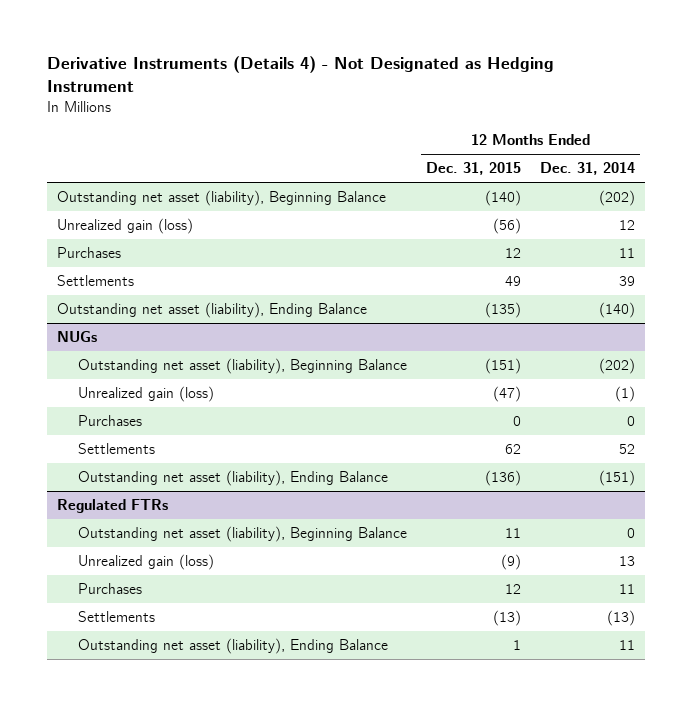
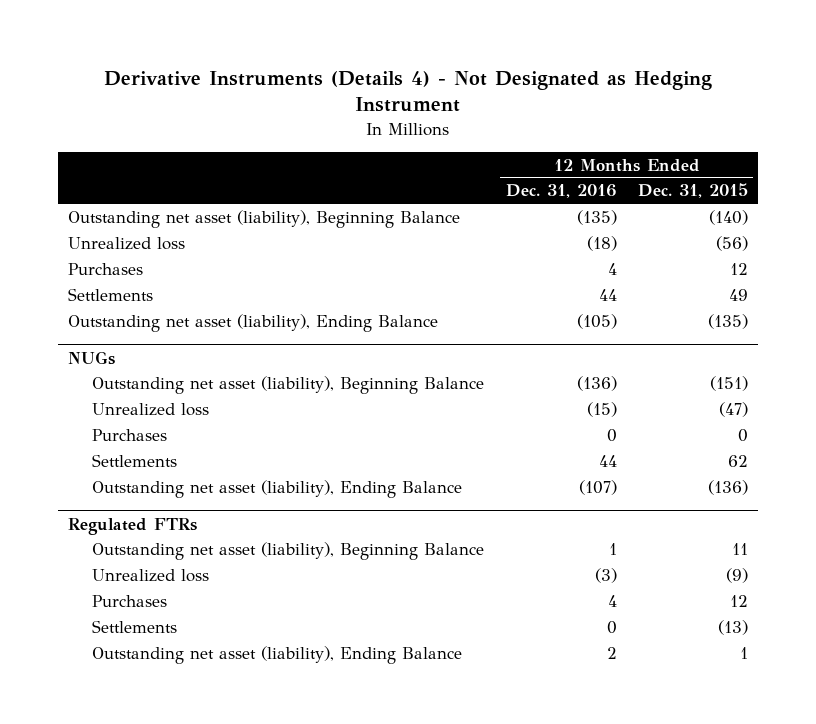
[540,162,636,176] Dec. 31, 2014 -> none
none -> [505,184,617,199] Dec. 31, 2016
[56,218,193,235] Unrealized gain (loss) -> [68,236,186,250] Unrealized loss
[77,386,214,403] Unrealized gain (loss) -> [92,402,210,416] Unrealized loss
[77,554,214,571] Unrealized gain (loss) -> [92,568,210,582] Unrealized loss

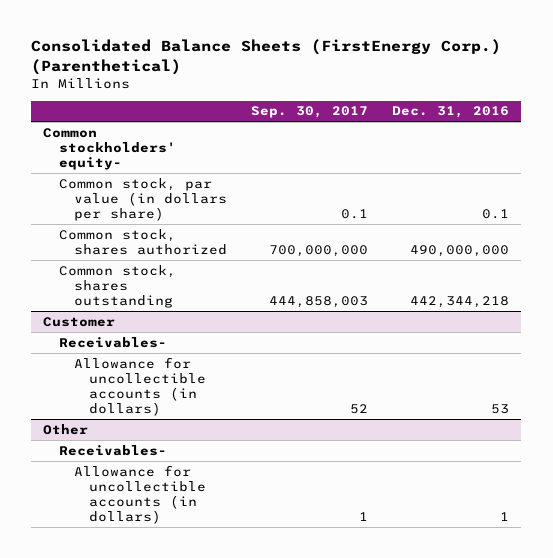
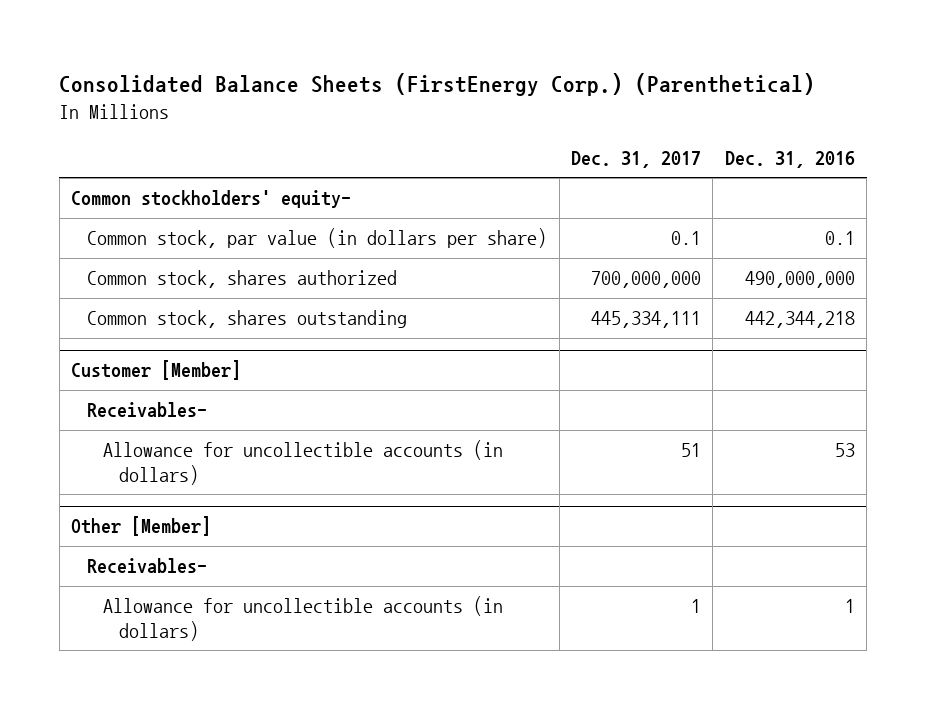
[250,106,368,119] Sep. 30, 2017 -> none
none -> [570,151,701,169] Dec. 31, 2017
[43,316,116,327] Customer -> [71,360,242,381] Customer [Member]
[43,423,89,435] Other -> [71,516,212,537] Other [Member]

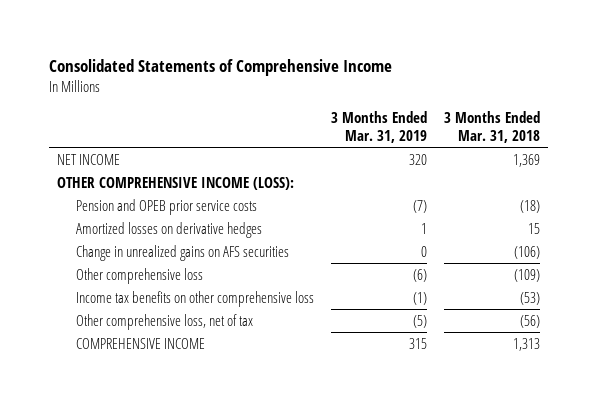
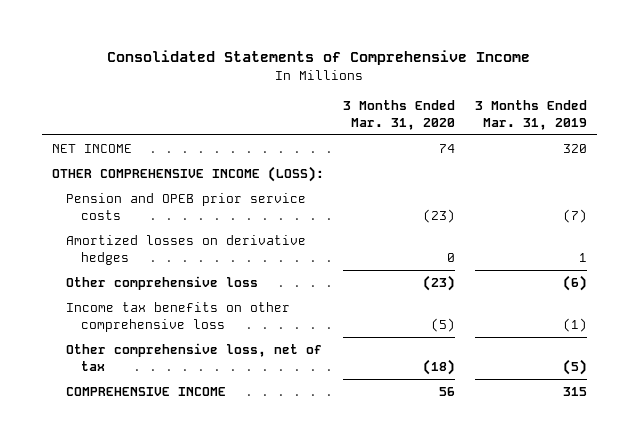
[443,111,540,144] 3 Months Ended Mar. 31, 2018 -> none
none -> [343,100,456,130] 3 Months Ended Mar. 31, 2020
[76,244,290,261] Change in unrealized gains on AFS securities -> none

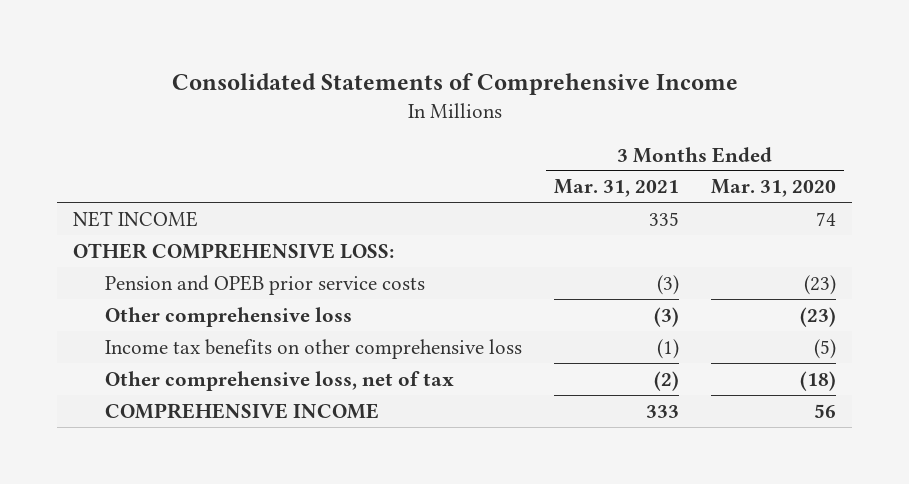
[475,100,588,130] 3 Months Ended Mar. 31, 2019 -> none
none -> [554,179,680,198] Mar. 31, 2021
[51,166,324,183] OTHER COMPREHENSIVE INCOME (LOSS): -> [72,242,394,259] OTHER COMPREHENSIVE LOSS:
[66,235,307,265] Amortized losses on derivative hedges -> none

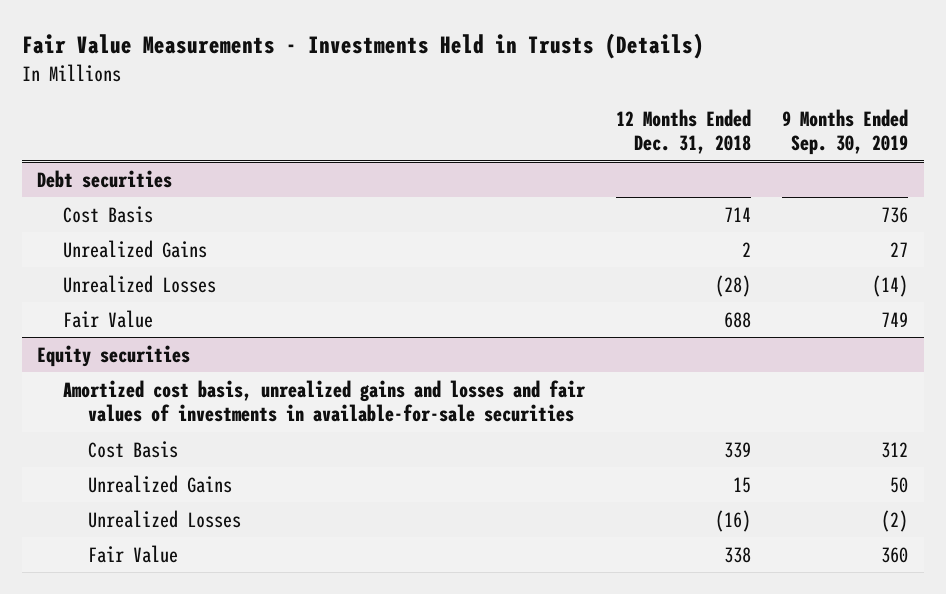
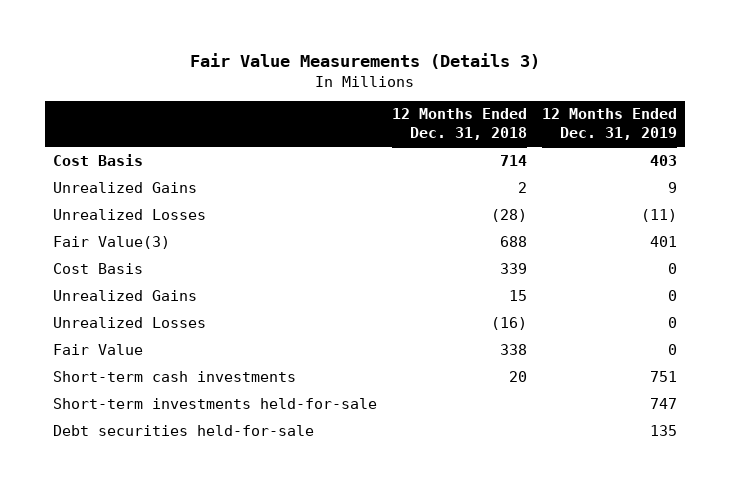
[21,33,704,60] Fair Value Measurements - Investments Held in Trusts (Details) -> [189,53,540,70] Fair Value Measurements (Details 3)
[782,109,909,156] 9 Months Ended Sep. 30, 2019 -> none
none -> [542,108,678,140] 12 Months Ended Dec. 31, 2019
[37,169,173,188] Debt securities -> none
[37,344,191,367] Equity securities -> none
[62,379,586,423] Amortized cost basis, unrealized gains and losses and fair values of investments in available-for-sale securities -> none
[62,309,153,328] Fair Value -> [52,235,170,249] Fair Value(3)
none -> [52,370,296,382] Short-term cash investments
none -> [52,397,377,409] Short-term investments held-for-sale
none -> [52,424,314,436] Debt securities held-for-sale

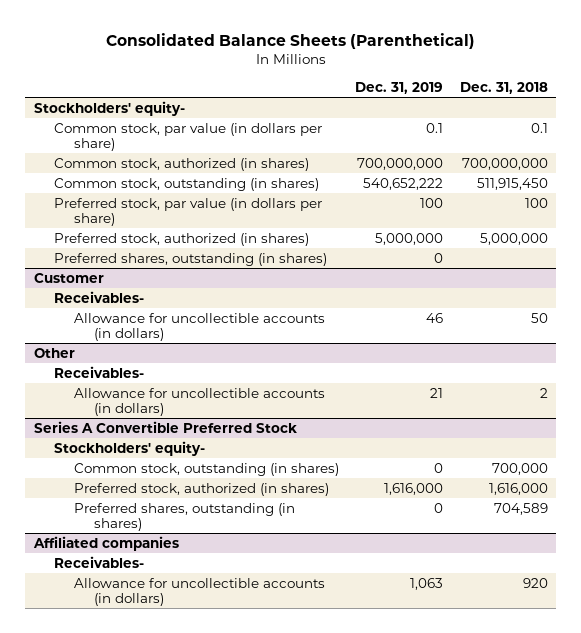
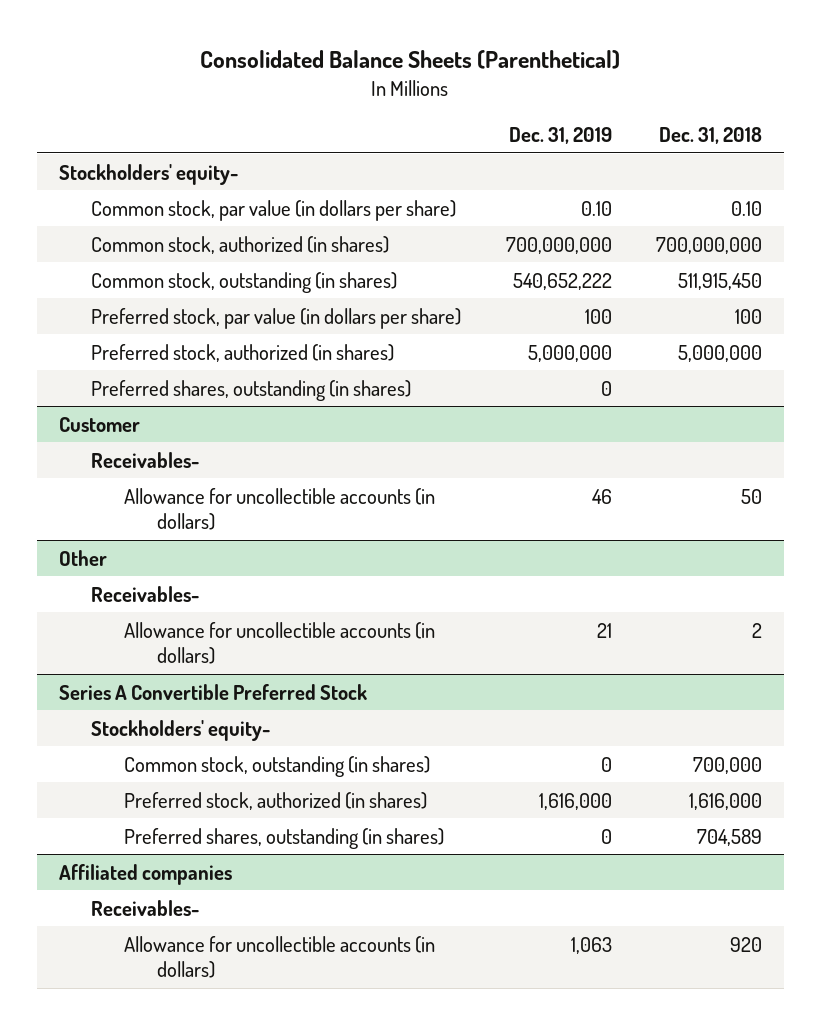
[426,122,444,133] 0.1 -> [580,200,612,216] 0.10
[530,122,548,133] 0.1 -> [730,200,762,216] 0.10

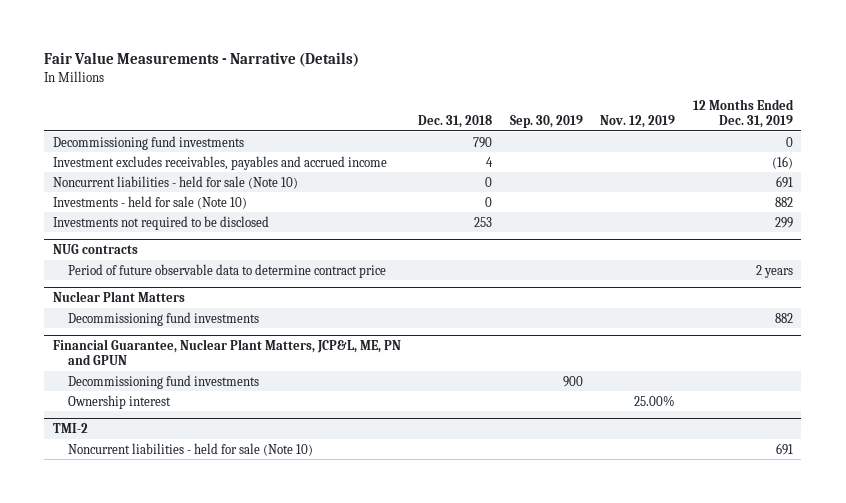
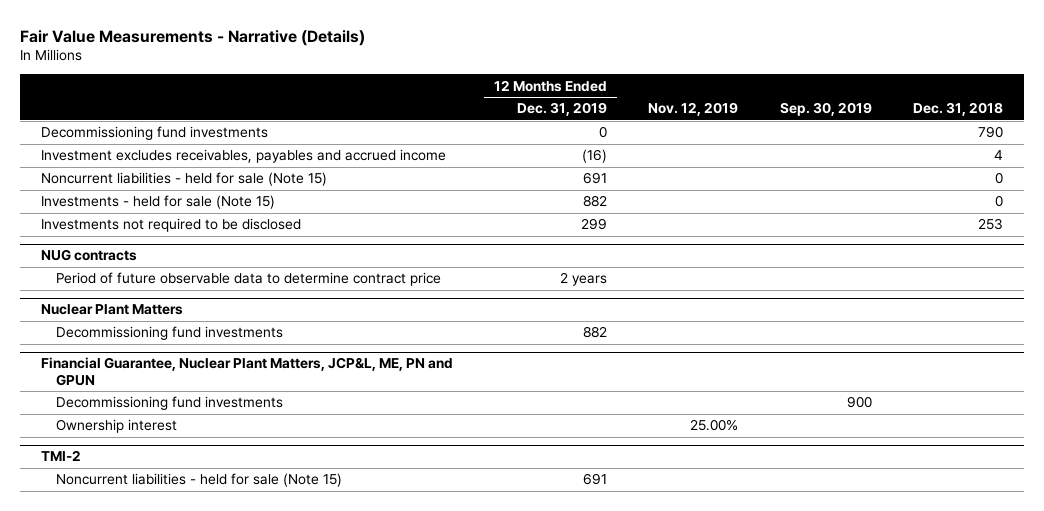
[52,175,298,189] Noncurrent liabilities - held for sale (Note 10) -> [40,172,327,187] Noncurrent liabilities - held for sale (Note 15)
[52,195,247,209] Investments - held for sale (Note 10) -> [40,195,275,210] Investments - held for sale (Note 15)
[67,442,313,456] Noncurrent liabilities - held for sale (Note 10) -> [55,473,342,488] Noncurrent liabilities - held for sale (Note 15)

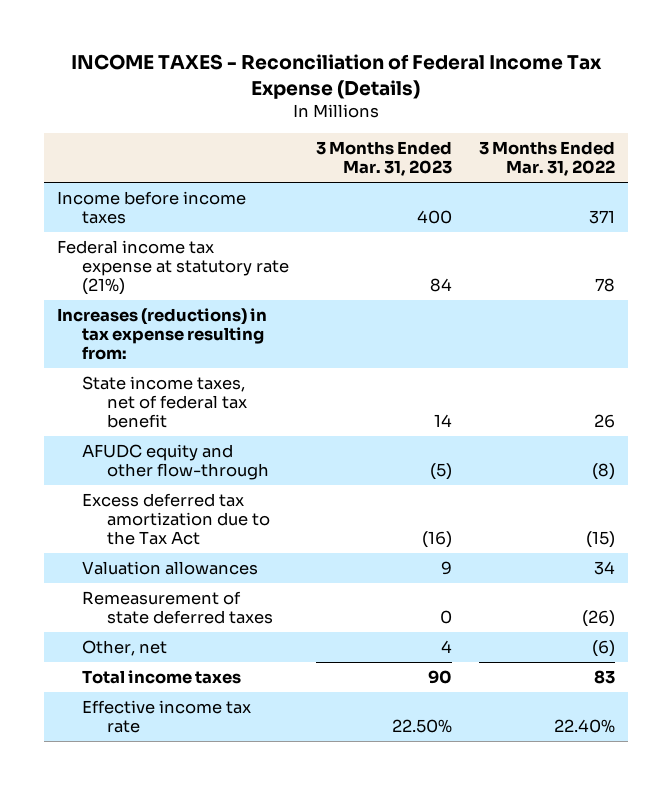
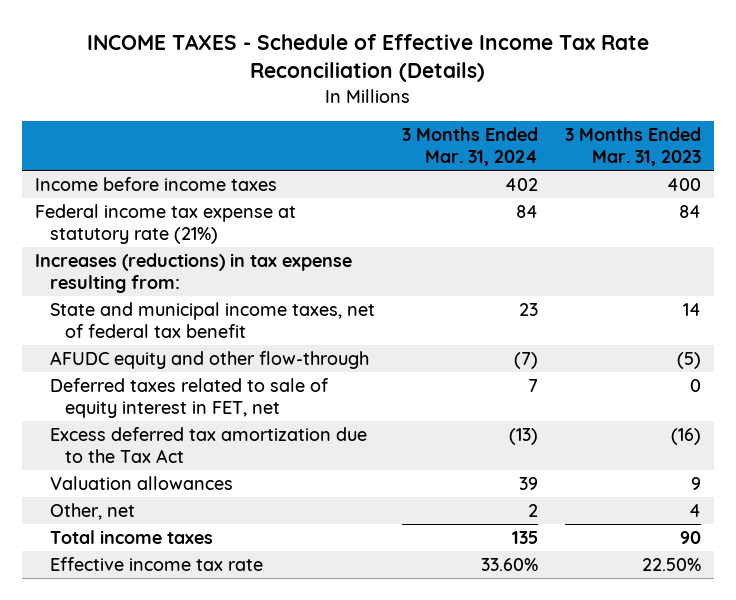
[70,54,602,99] INCOME TAXES - Reconciliation of Federal Income Tax Expense (Details) -> [86,34,649,83] INCOME TAXES - Schedule of Effective Income Tax Rate Reconciliation (Details)
[478,141,615,177] 3 Months Ended Mar. 31, 2022 -> none
none -> [401,127,538,167] 3 Months Ended Mar. 31, 2024
[82,375,248,428] State income taxes, net of federal tax benefit -> [49,302,375,339] State and municipal income taxes, net of federal tax benefit
none -> [49,378,329,419] Deferred taxes related to sale of equity interest in FET, net
[82,590,274,624] Remeasurement of state deferred taxes -> none

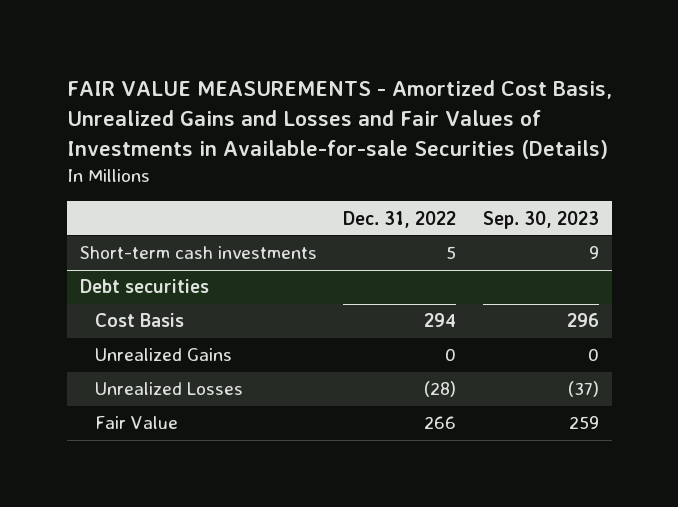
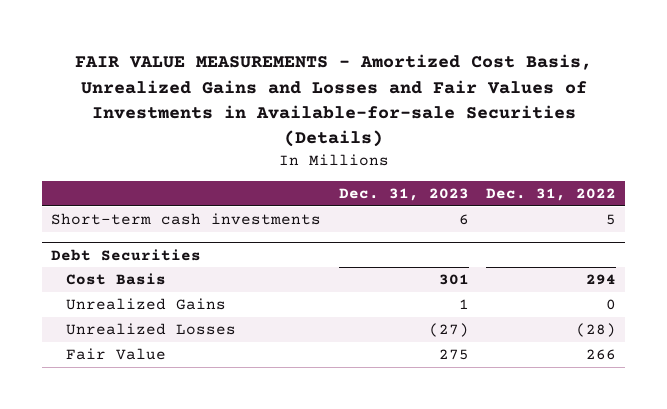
[482,210,599,229] Sep. 30, 2023 -> none
none -> [338,187,469,201] Dec. 31, 2023
[79,279,209,294] Debt securities -> [51,248,202,261] Debt Securities

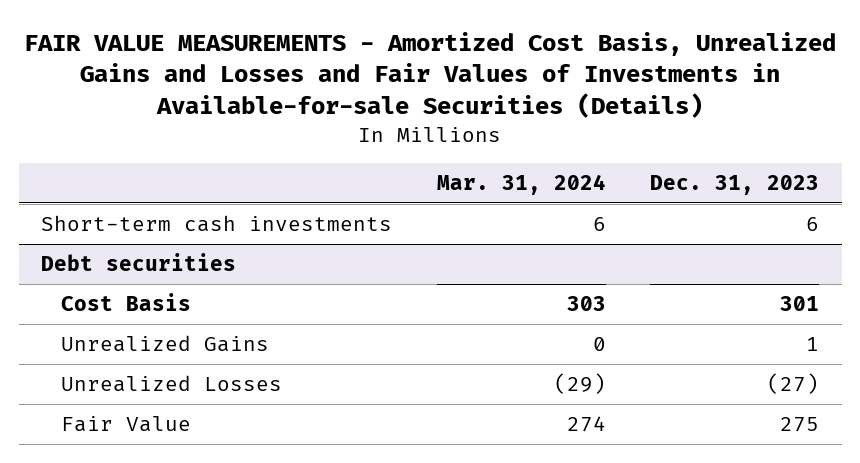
[486,187,617,201] Dec. 31, 2022 -> none
none -> [436,173,606,195] Mar. 31, 2024
[51,248,202,261] Debt Securities -> [40,253,236,272] Debt securities

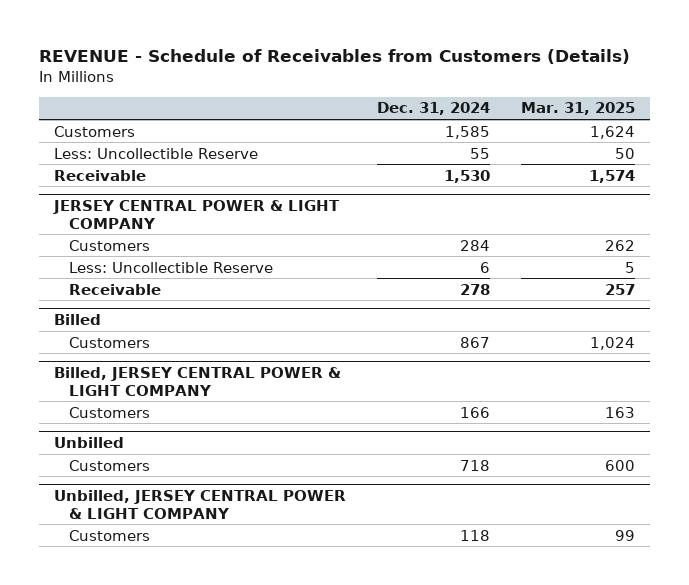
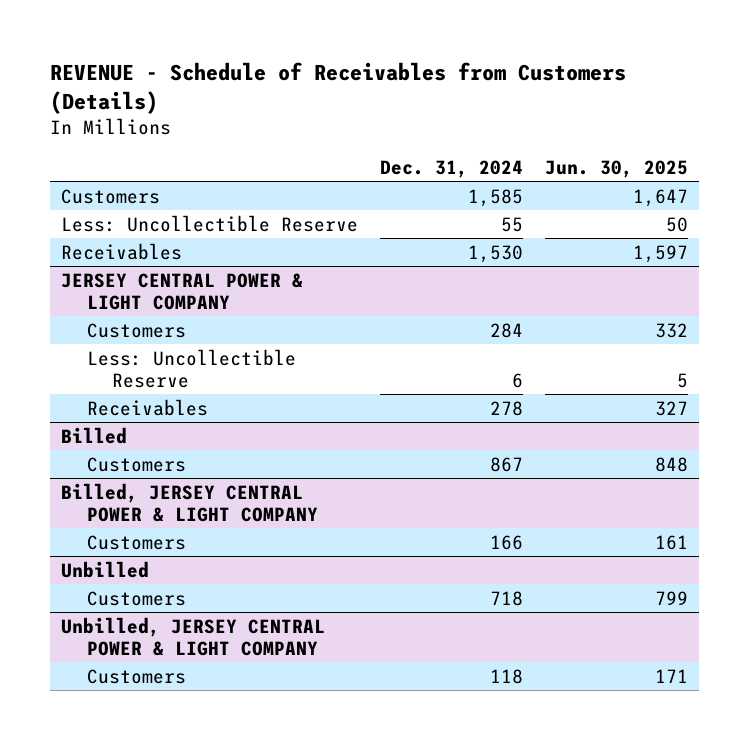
[520,102,635,116] Mar. 31, 2025 -> none
none -> [544,159,688,178] Jun. 30, 2025
[53,169,146,181] Receivable -> [61,242,183,260] Receivables
[68,283,161,295] Receivable -> [86,398,208,416] Receivables

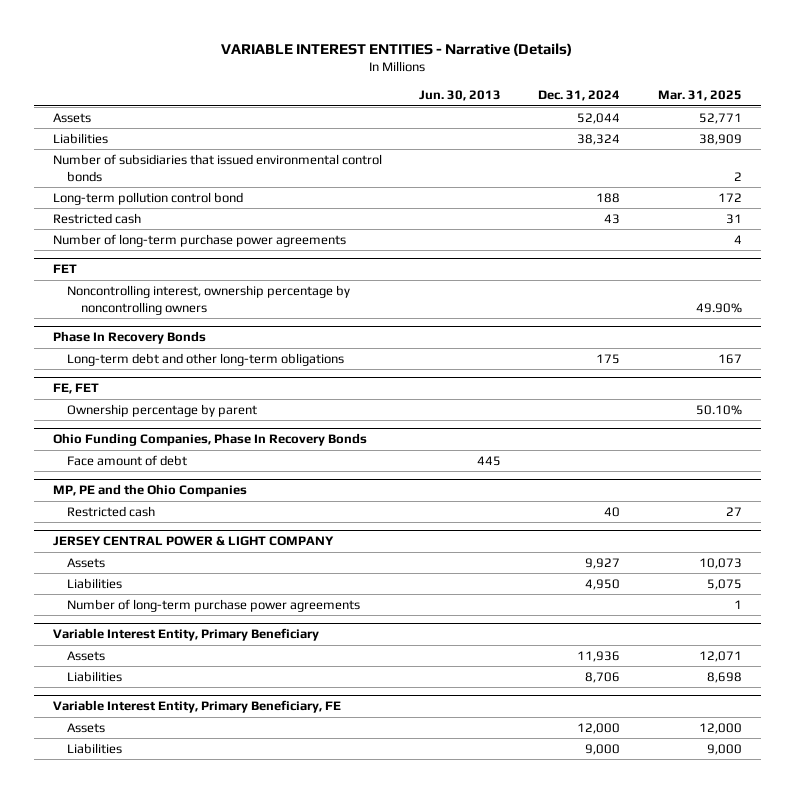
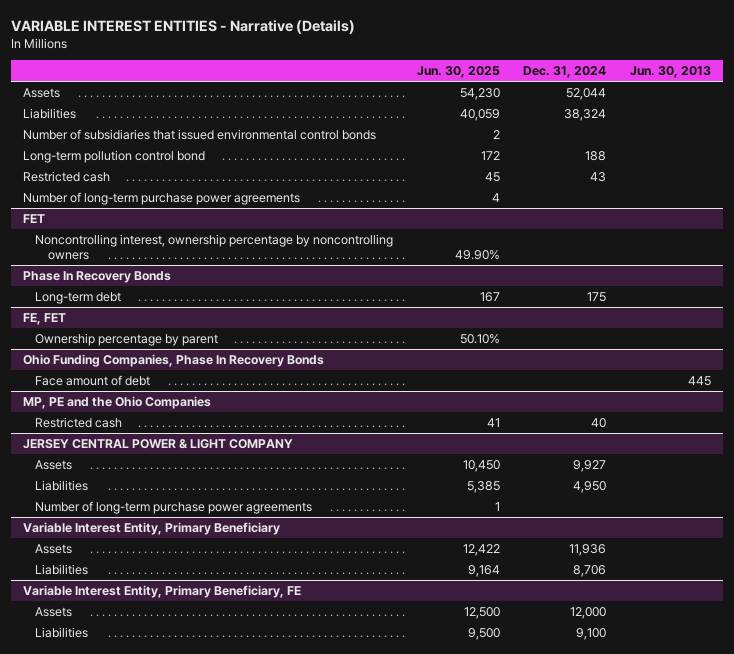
[657,90,742,102] Mar. 31, 2025 -> none
none -> [416,66,500,79] Jun. 30, 2025
[67,352,345,366] Long-term debt and other long-term obligations -> [35,291,122,304] Long-term debt
[585,743,621,755] 9,000 -> [576,627,607,640] 9,100

